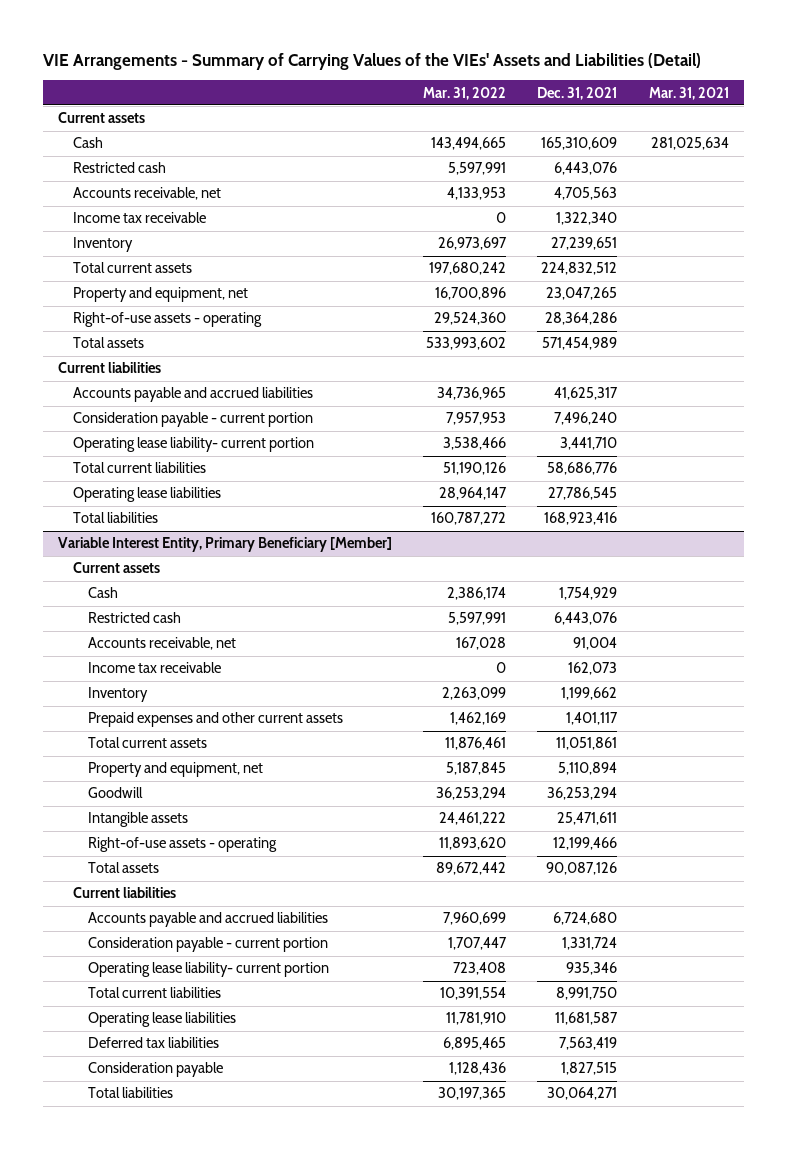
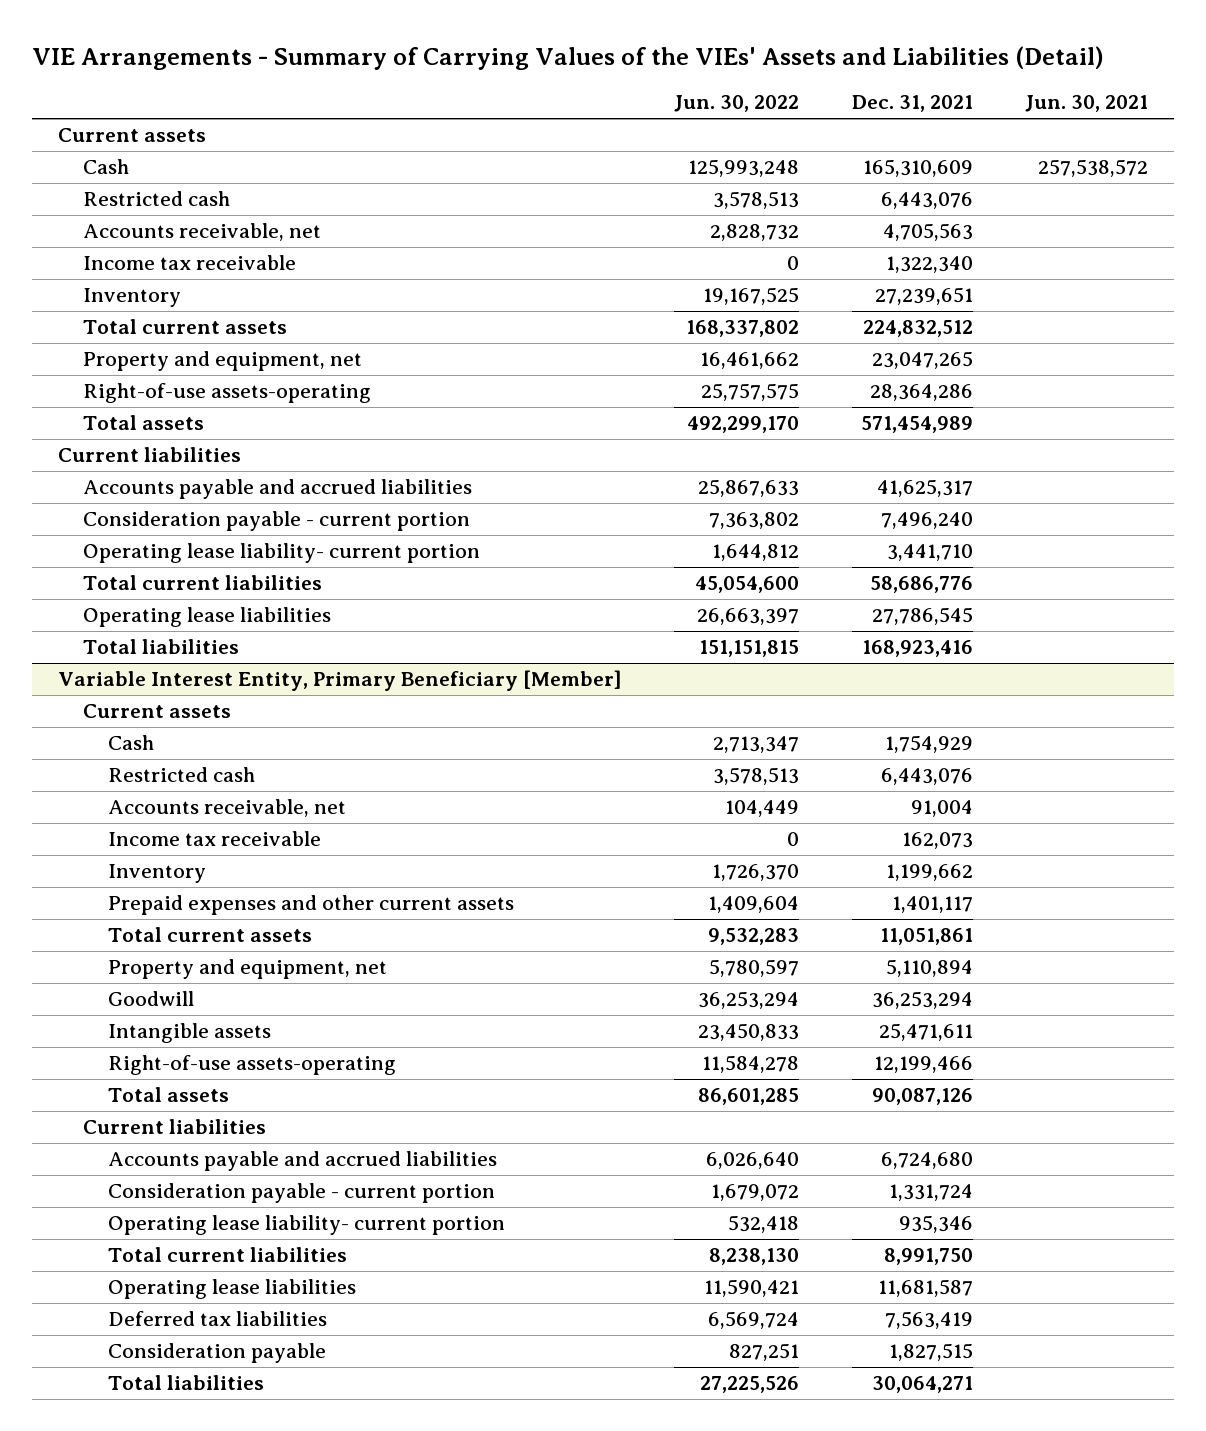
[423,86,507,100] Mar. 31, 2022 -> none
[648,86,729,100] Mar. 31, 2021 -> none
none -> [674,95,800,113] Jun. 30, 2022
none -> [1025,95,1149,113] Jun. 30, 2021
[73,312,263,328] Right-of-use assets - operating -> [83,383,372,404] Right-of-use assets-operating
[88,837,278,853] Right-of-use assets - operating -> [108,1055,397,1076] Right-of-use assets-operating

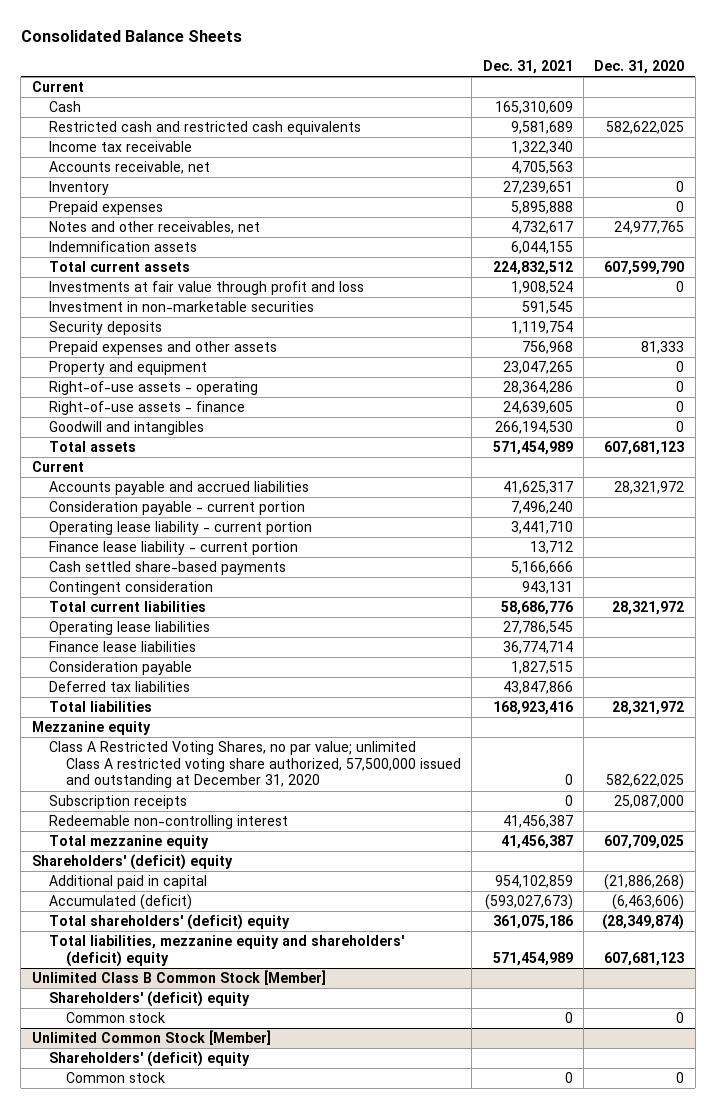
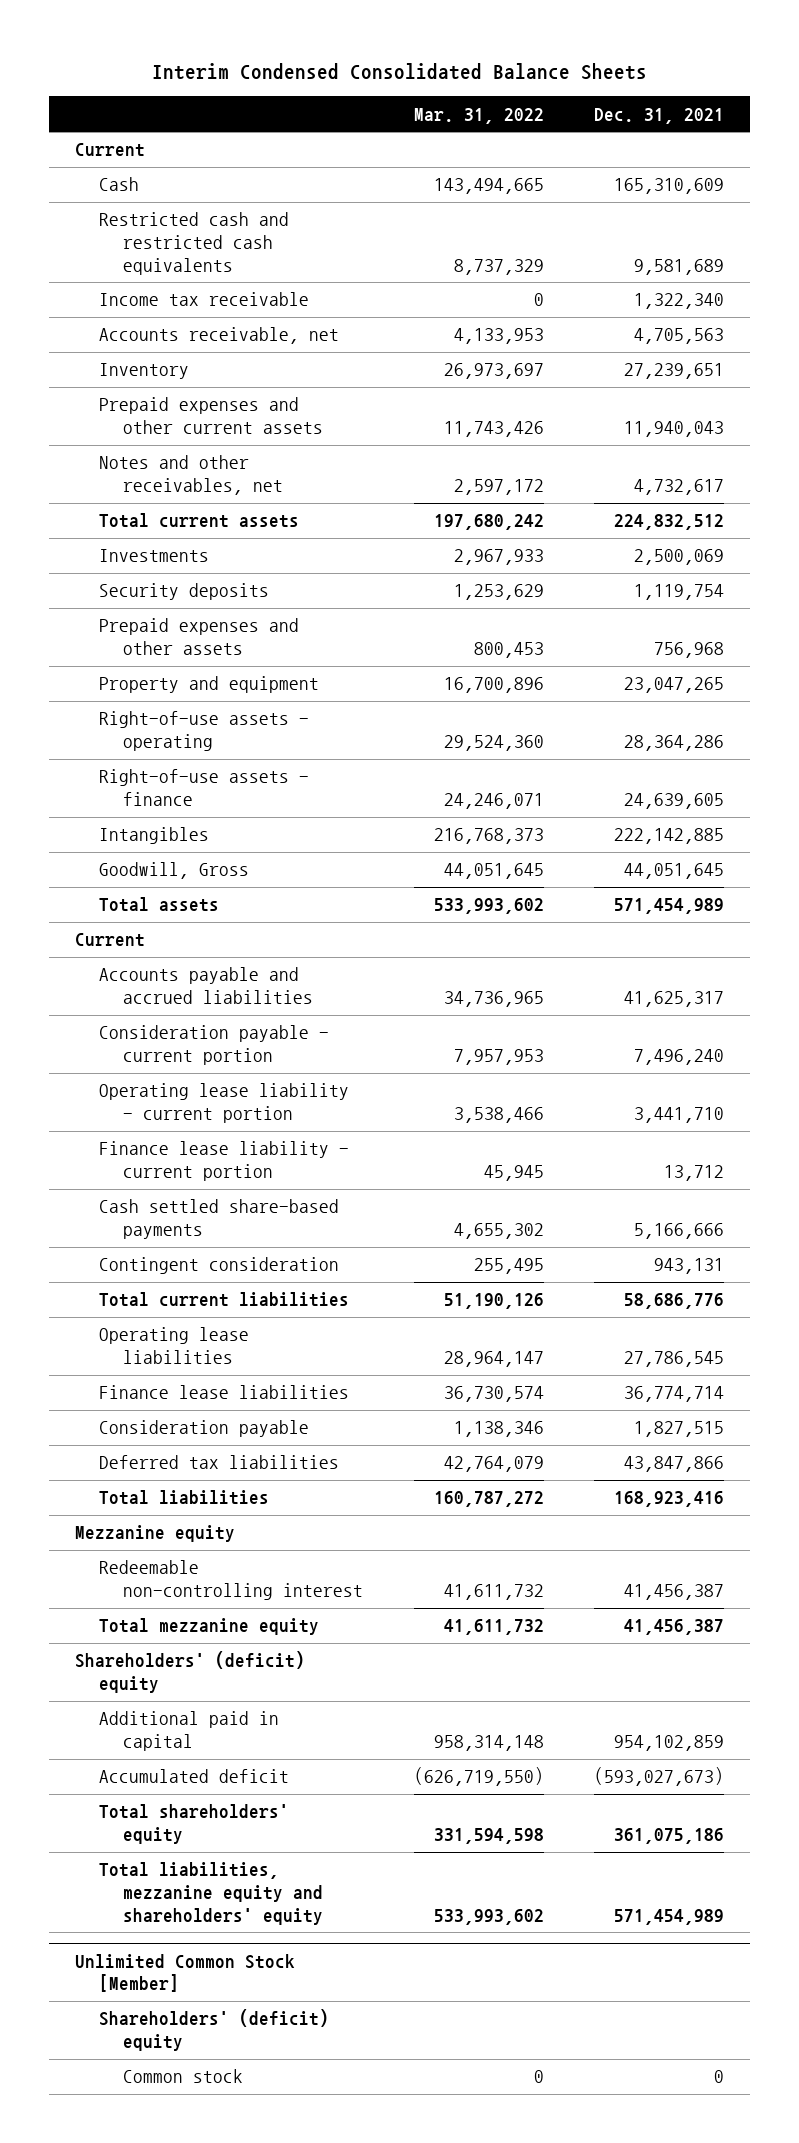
[20,30,242,43] Consolidated Balance Sheets -> [151,62,647,80] Interim Condensed Consolidated Balance Sheets
[594,59,685,74] Dec. 31, 2020 -> none
none -> [413,107,544,124] Mar. 31, 2022
[48,201,163,216] Prepaid expenses -> [98,397,323,435] Prepaid expenses and other current assets
[510,201,573,215] 5,895,888 -> [624,421,725,438] 11,940,043
[48,241,197,253] Indemnification assets -> none
[48,281,364,296] Investments at fair value through profit and loss -> none
[48,301,314,313] Investment in non-marketable securities -> none
none -> [98,549,209,563] Investments
[48,421,204,436] Goodwill and intangibles -> none
none -> [98,827,209,845] Intangibles
none -> [98,862,249,880] Goodwill, Gross
[48,741,462,789] Class A Restricted Voting Shares, no par value; unlimited Class A restricted voting share authorized, 57,500,000 issued and outstanding at December 31, 2020 -> none
[48,795,187,810] Subscription receipts -> none
[31,970,326,986] Unlimited Class B Common Stock [Member] -> none
[48,991,250,1008] Shareholders' (deficit) equity -> none
[66,1012,166,1024] Common stock -> none
[48,894,192,911] Accumulated (deficit) -> [98,1769,289,1784] Accumulated deficit
[48,914,290,931] Total shareholders' (deficit) equity -> [98,1804,289,1845] Total shareholders' equity
[48,935,404,967] Total liabilities, mezzanine equity and shareholders' (deficit) equity -> [98,1862,323,1925] Total liabilities, mezzanine equity and shareholders' equity

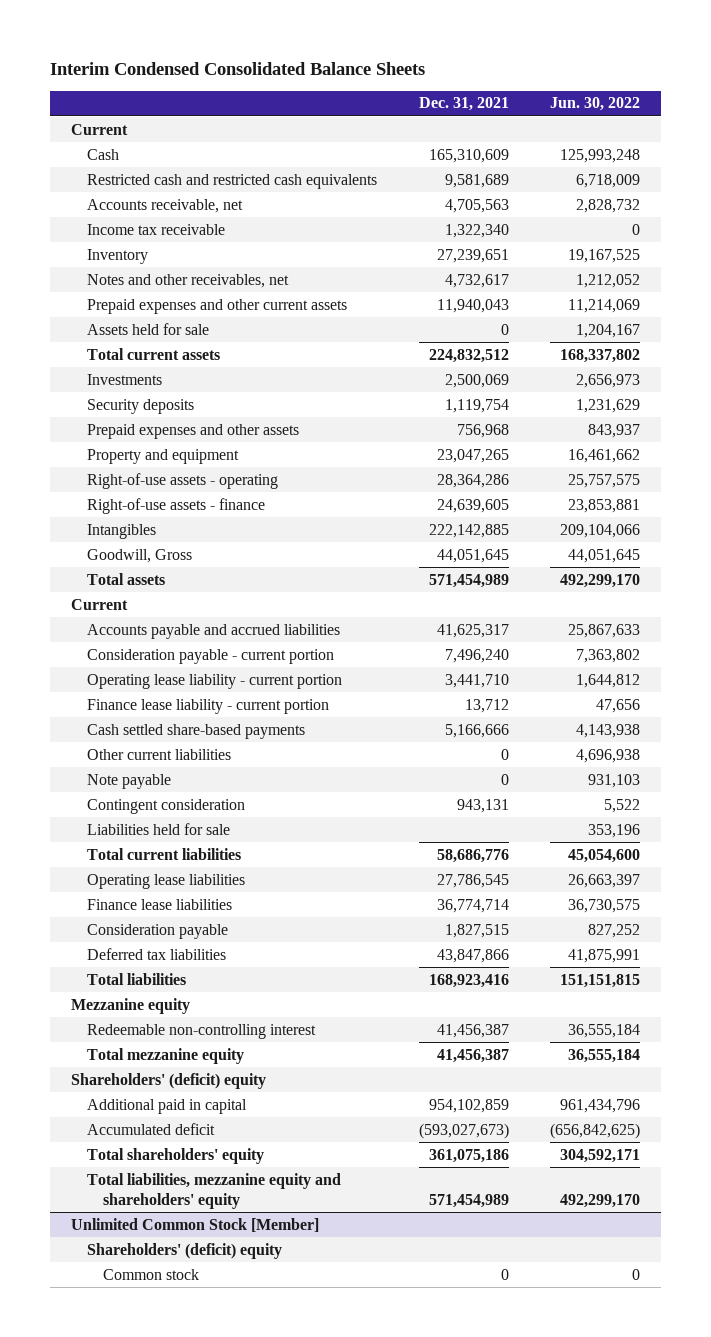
[413,107,544,124] Mar. 31, 2022 -> none
none -> [550,97,641,112] Jun. 30, 2022
[98,292,309,307] Income tax receivable -> [87,223,226,235] Income tax receivable
[98,397,323,435] Prepaid expenses and other current assets -> [87,298,348,314] Prepaid expenses and other current assets
none -> [87,322,210,335] Assets held for sale
none -> [87,748,232,760] Other current liabilities
none -> [87,773,172,789] Note payable
none -> [87,822,231,835] Liabilities held for sale

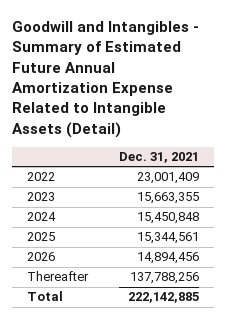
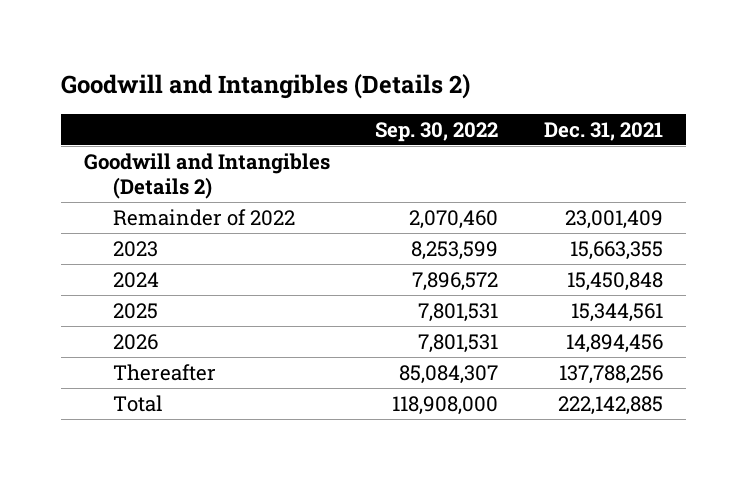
[11,21,199,138] Goodwill and Intangibles - Summary of Estimated Future Annual Amortization Expense Related to Intangible Assets (Detail) -> [61,74,471,100] Goodwill and Intangibles (Details 2)
none -> [375,121,499,142] Sep. 30, 2022
none -> [83,152,330,199] Goodwill and Intangibles (Details 2)
[27,172,56,182] 2022 -> [113,208,296,226] Remainder of 2022

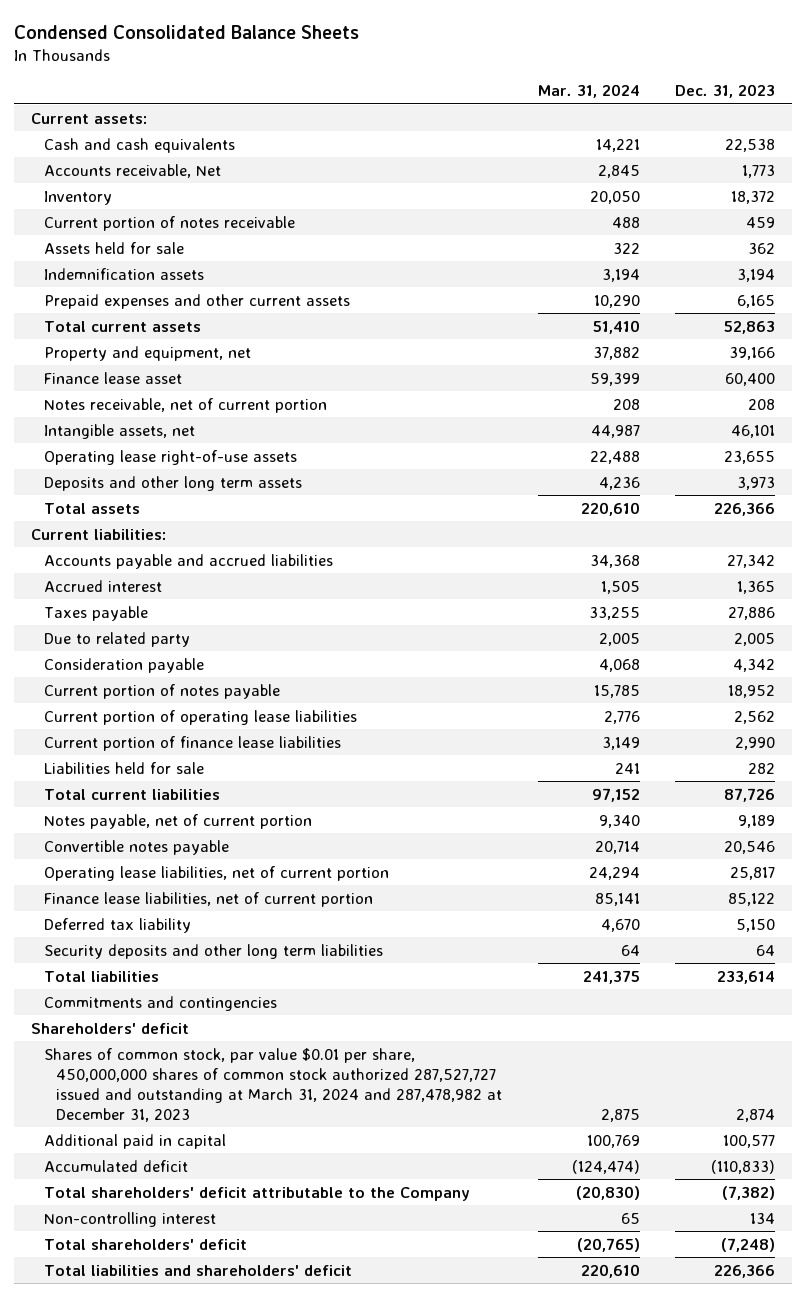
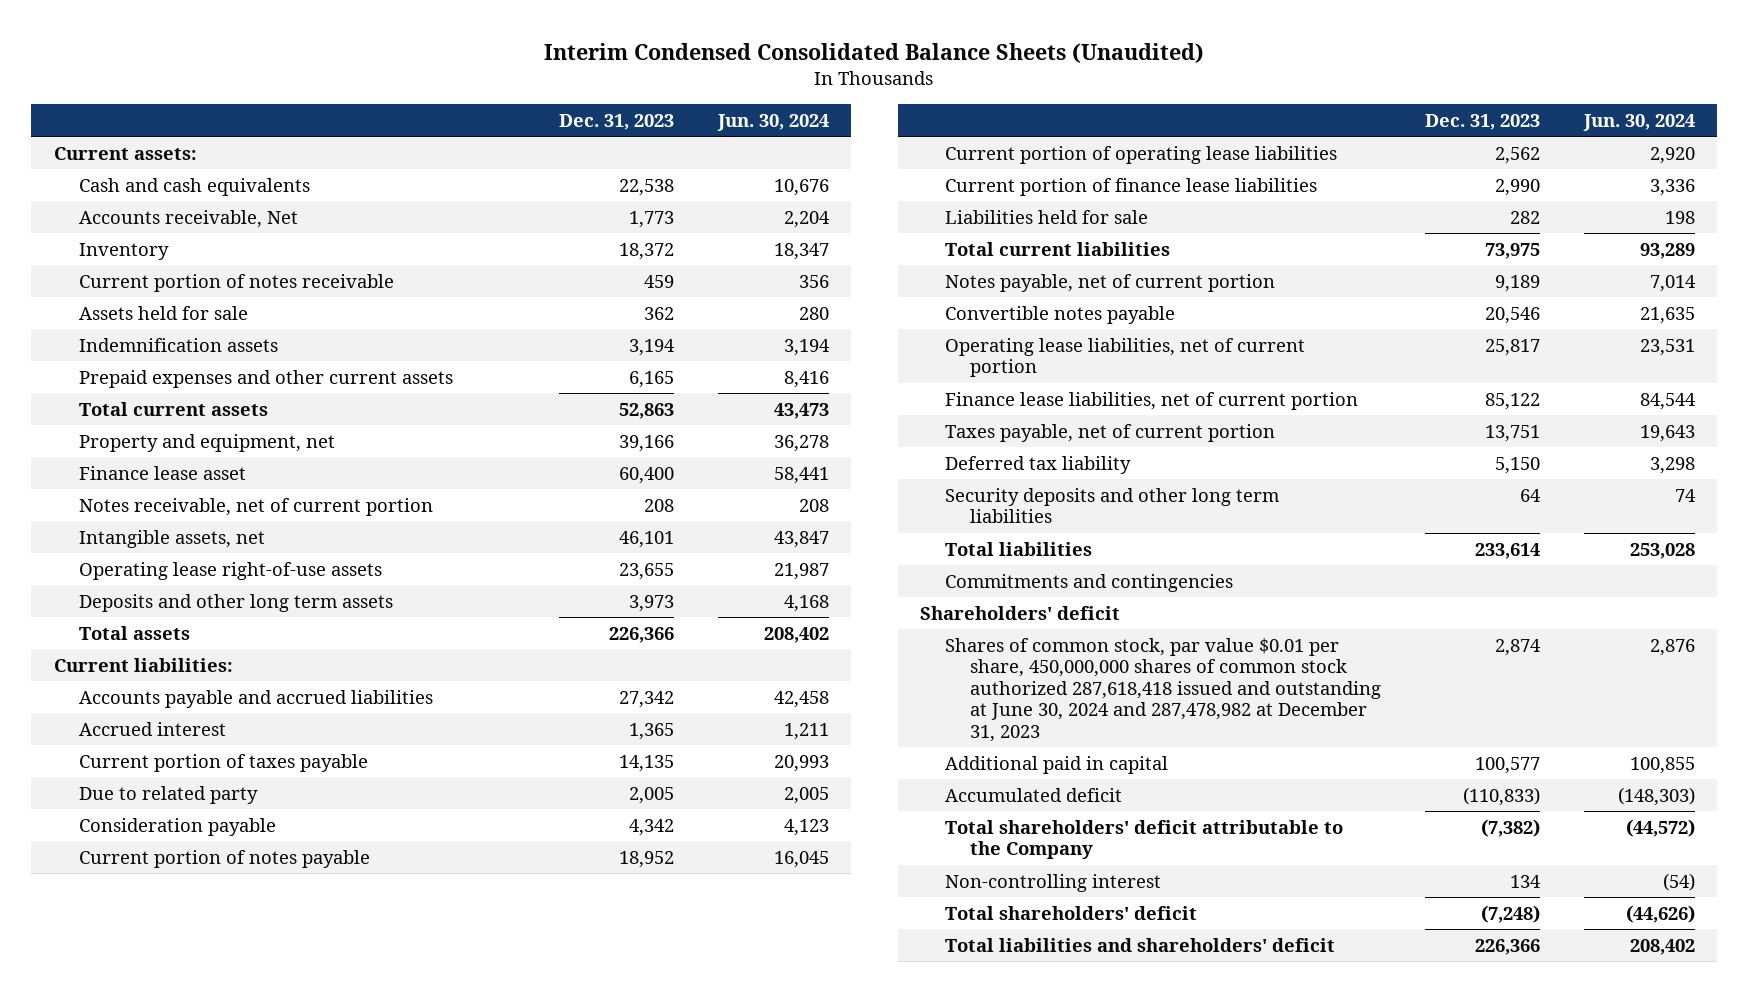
[13,25,359,40] Condensed Consolidated Balance Sheets -> [544,43,1205,64] Interim Condensed Consolidated Balance Sheets (Unaudited)
[537,84,640,99] Mar. 31, 2024 -> none
none -> [717,113,830,131] Jun. 30, 2024
[43,605,148,621] Taxes payable -> [78,753,368,772] Current portion of taxes payable
[727,606,775,620] 27,886 -> [618,754,674,772] 14,135
[723,787,775,802] 87,726 -> [1484,242,1540,259] 73,975
none -> [944,423,1275,442] Taxes payable, net of current portion
[43,1047,503,1122] Shares of common stock, par value $0.01 per share, 450,000,000 shares of common stock authorized 287,527,727 issued and outstanding at March 31, 2024 and 287,478,982 at December 31, 2023 -> [944,637,1381,742] Shares of common stock, par value $0.01 per share, 450,000,000 shares of common stock authorized 287,618,418 issued and outstanding at June 30, 2024 and 287,478,982 at December 31, 2023

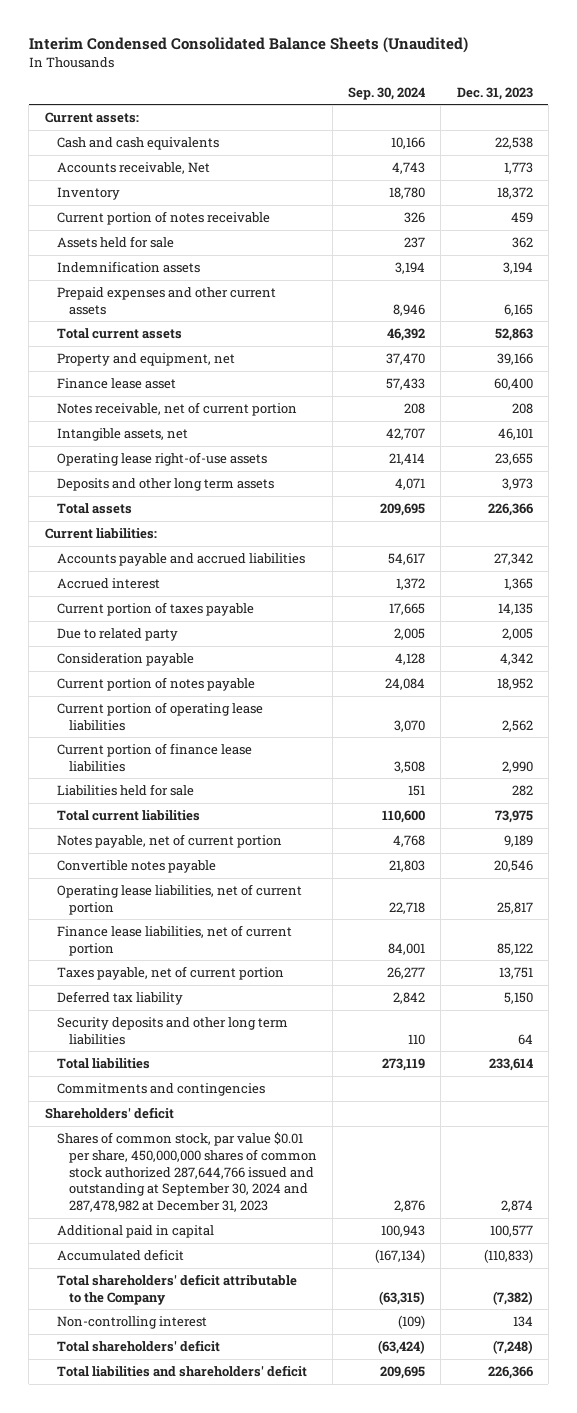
[717,113,830,131] Jun. 30, 2024 -> none
none -> [348,86,426,100] Sep. 30, 2024
[944,637,1381,742] Shares of common stock, par value $0.01 per share, 450,000,000 shares of common stock authorized 287,618,418 issued and outstanding at June 30, 2024 and 287,478,982 at December 31, 2023 -> [56,1132,317,1213] Shares of common stock, par value $0.01 per share, 450,000,000 shares of common stock authorized 287,644,766 issued and outstanding at September 30, 2024 and 287,478,982 at December 31, 2023

